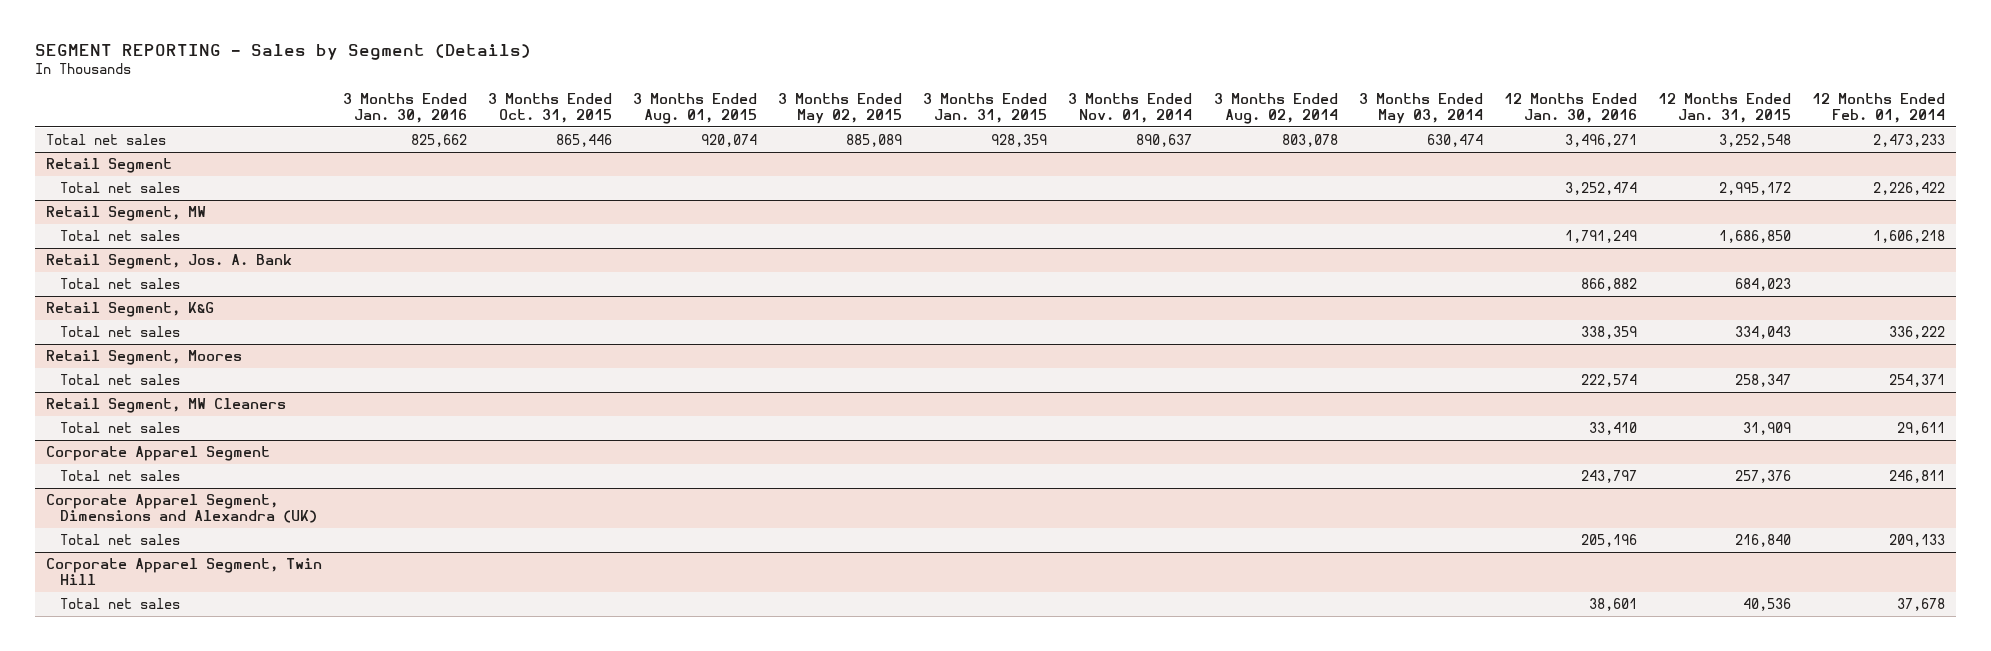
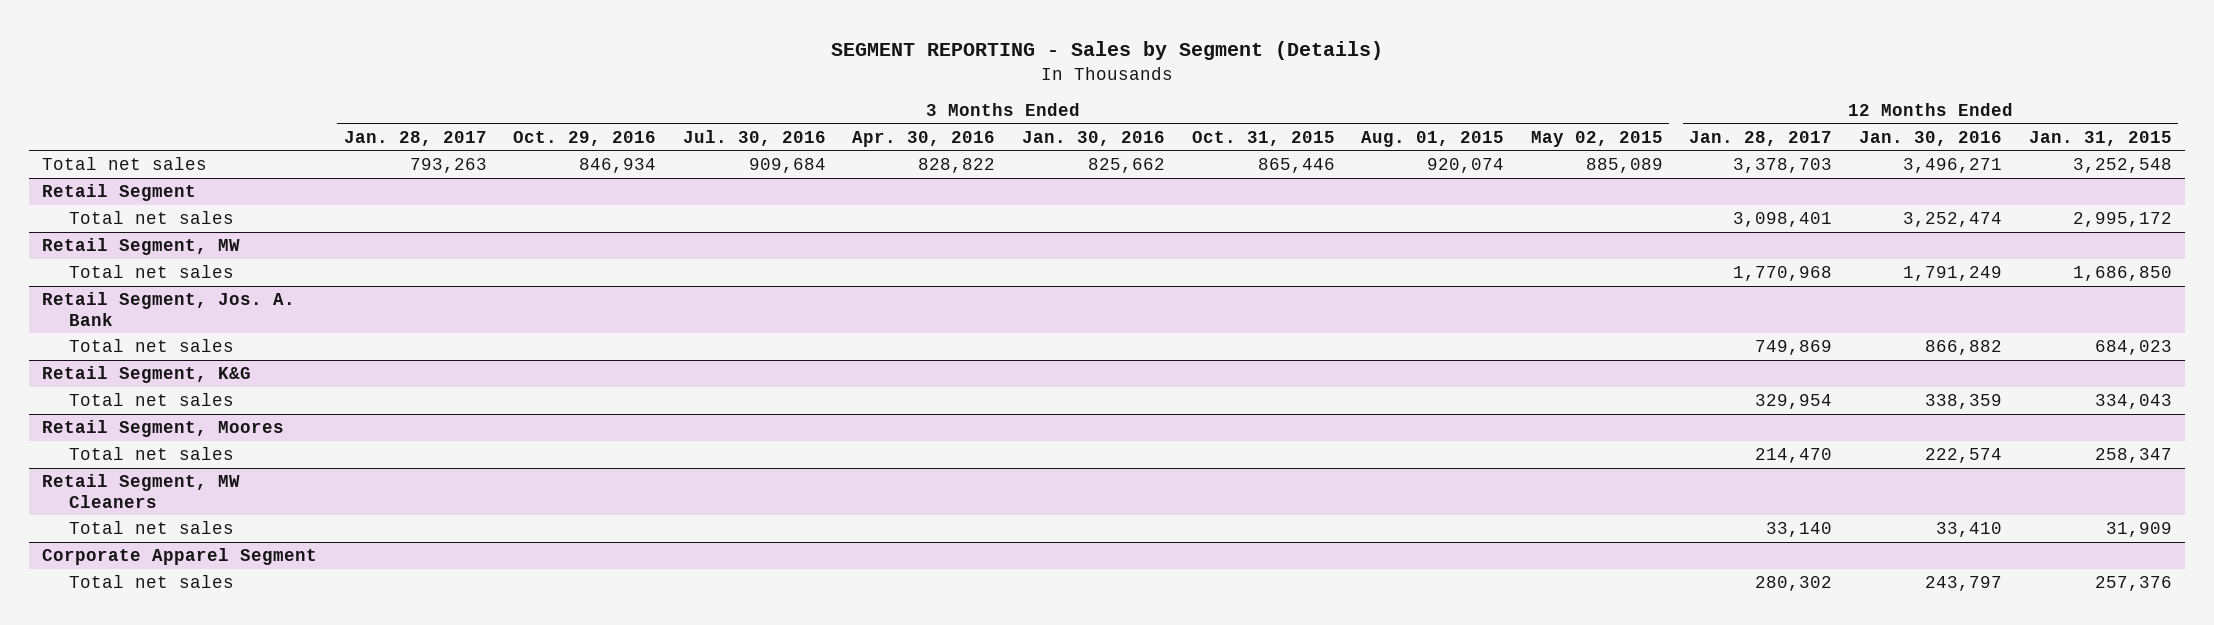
[923,93,1048,123] 3 Months Ended Jan. 31, 2015 -> none
[1068,93,1193,123] 3 Months Ended Nov. 01, 2014 -> none
[1213,93,1338,124] 3 Months Ended Aug. 02, 2014 -> none
[1358,93,1483,124] 3 Months Ended May 03, 2014 -> none
[1812,93,1946,123] 12 Months Ended Feb. 01, 2014 -> none
none -> [343,130,487,146] Jan. 28, 2017
none -> [513,130,657,146] Oct. 29, 2016
none -> [682,129,826,146] Jul. 30, 2016
none -> [852,130,996,147] Apr. 30, 2016
none -> [1689,130,1833,146] Jan. 28, 2017
[45,494,317,523] Corporate Apparel Segment, Dimensions and Alexandra (UK) -> none
[59,534,180,546] Total net sales -> none
[45,558,322,585] Corporate Apparel Segment, Twin Hill -> none
[59,598,180,610] Total net sales -> none

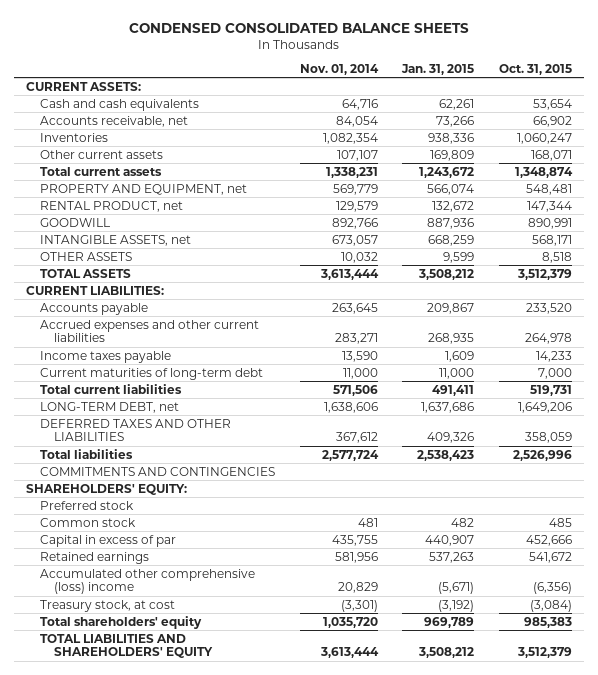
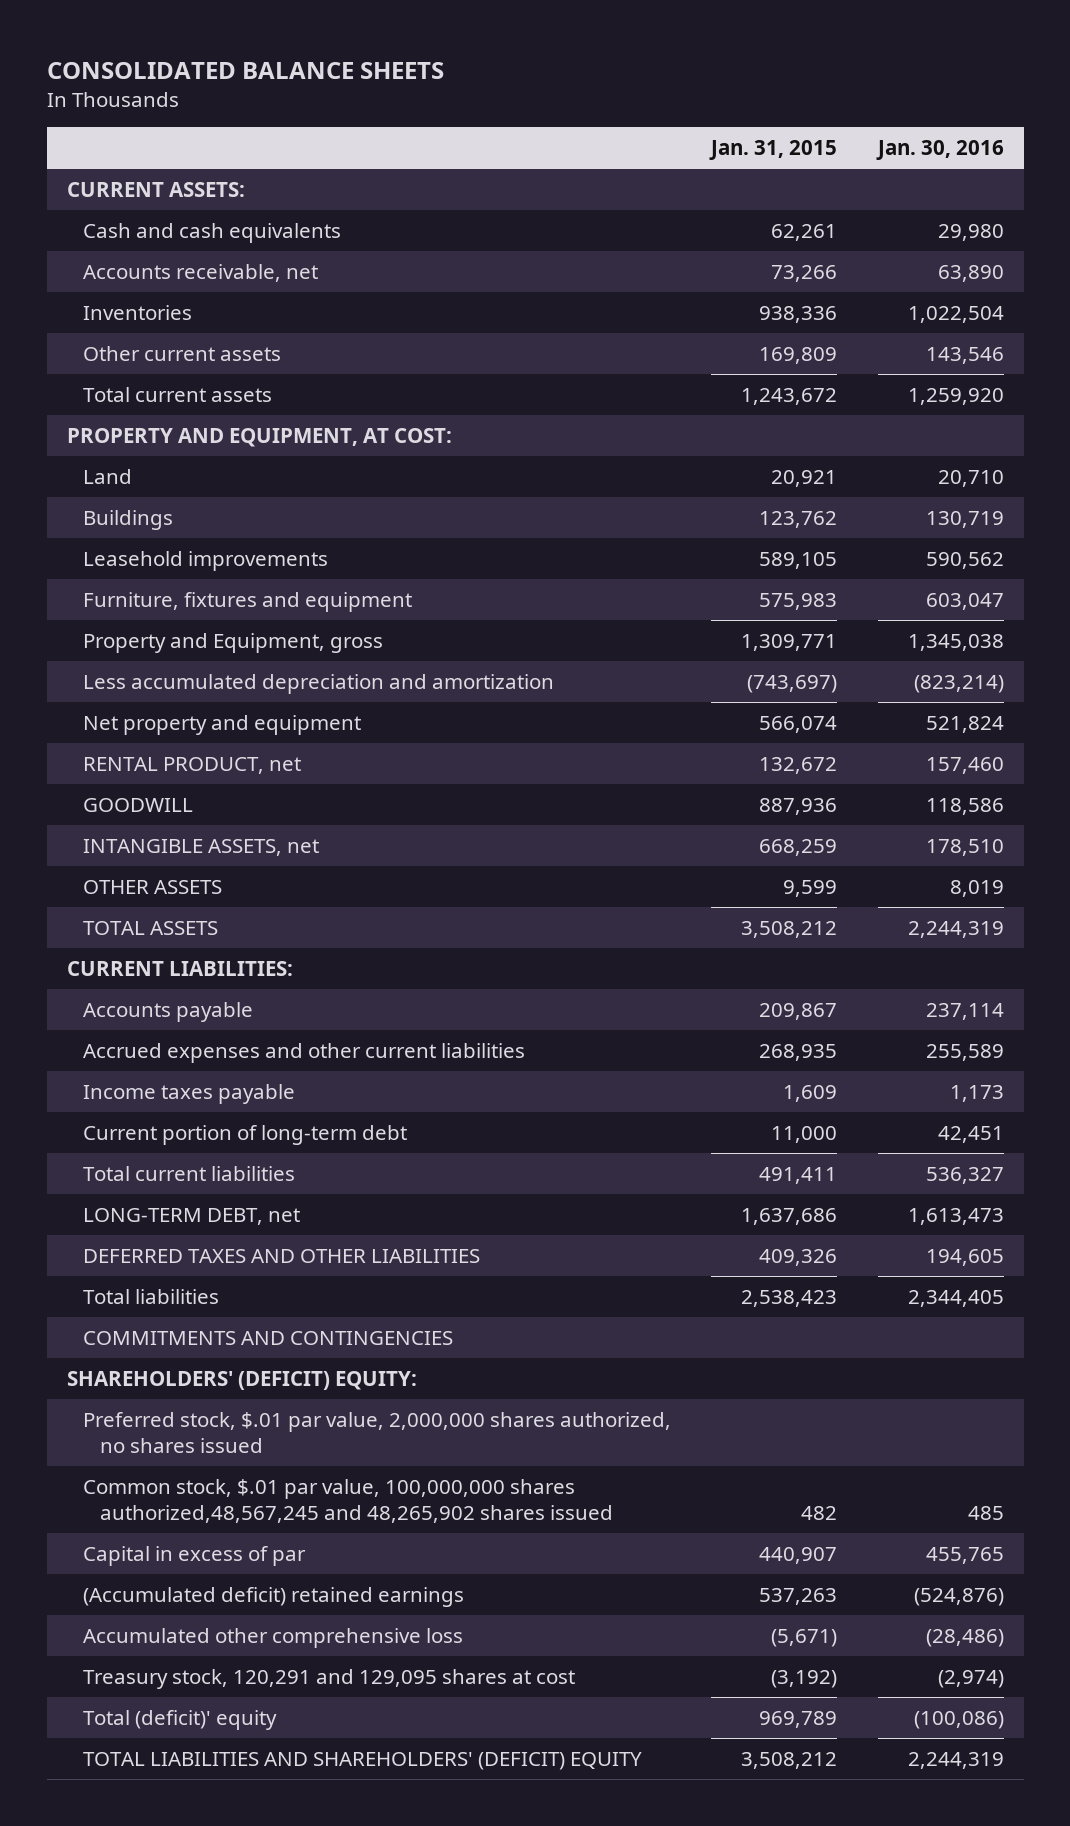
[129,22,470,33] CONDENSED CONSOLIDATED BALANCE SHEETS -> [46,61,444,79] CONSOLIDATED BALANCE SHEETS
[299,64,379,76] Nov. 01, 2014 -> none
[498,64,572,76] Oct. 31, 2015 -> none
none -> [875,140,1004,161] Jan. 30, 2016
none -> [66,427,452,447] PROPERTY AND EQUIPMENT, AT COST:
none -> [83,468,133,484] Land
none -> [83,509,174,530] Buildings
none -> [83,550,329,571] Leasehold improvements
none -> [83,591,413,612] Furniture, fixtures and equipment
none -> [83,632,384,653] Property and Equipment, gross
none -> [83,673,555,694] Less accumulated depreciation and amortization
[40,183,248,195] PROPERTY AND EQUIPMENT, net -> [83,714,362,735] Net property and equipment
[40,367,264,380] Current maturities of long-term debt -> [83,1124,408,1145] Current portion of long-term debt
[26,483,188,495] SHAREHOLDERS' EQUITY: -> [66,1370,417,1390] SHAREHOLDERS' (DEFICIT) EQUITY:
[40,500,135,510] Preferred stock -> [83,1411,672,1453] Preferred stock, $.01 par value, 2,000,000 shares authorized, no shares issued
[40,517,137,527] Common stock -> [83,1478,613,1523] Common stock, $.01 par value, 100,000,000 shares authorized,48,567,245 and 48,265,902 shares issued
[40,551,150,564] Retained earnings -> [83,1586,465,1607] (Accumulated deficit) retained earnings
[40,568,256,595] Accumulated other comprehensive (loss) income -> [83,1627,464,1648] Accumulated other comprehensive loss
[40,599,176,612] Treasury stock, at cost -> [83,1668,576,1689] Treasury stock, 120,291 and 129,095 shares at cost
[40,615,203,629] Total shareholders' equity -> [83,1709,278,1730] Total (deficit)' equity
[40,633,213,659] TOTAL LIABILITIES AND SHAREHOLDERS' EQUITY -> [83,1751,643,1770] TOTAL LIABILITIES AND SHAREHOLDERS' (DEFICIT) EQUITY

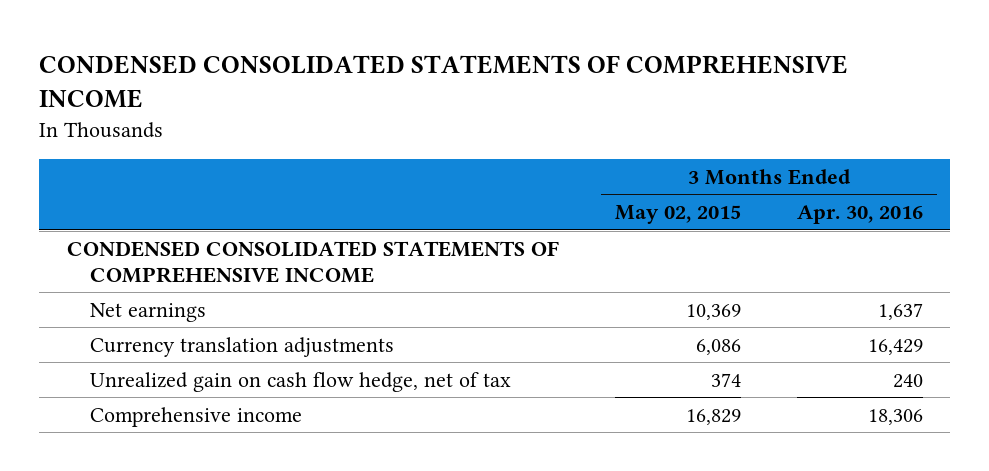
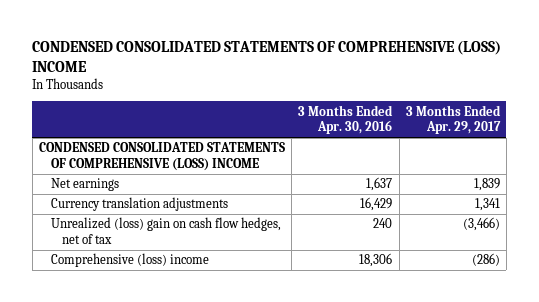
[38,55,848,109] CONDENSED CONSOLIDATED STATEMENTS OF COMPREHENSIVE INCOME -> [32,41,502,72] CONDENSED CONSOLIDATED STATEMENTS OF COMPREHENSIVE (LOSS) INCOME
[614,205,741,225] May 02, 2015 -> none
none -> [405,104,501,135] 3 Months Ended Apr. 29, 2017
[66,240,559,284] CONDENSED CONSOLIDATED STATEMENTS OF COMPREHENSIVE INCOME -> [39,142,286,171] CONDENSED CONSOLIDATED STATEMENTS OF COMPREHENSIVE (LOSS) INCOME
[89,371,511,392] Unrealized gain on cash flow hedge, net of tax -> [50,217,281,244] Unrealized (loss) gain on cash flow hedges, net of tax
[89,406,302,427] Comprehensive income -> [50,253,209,268] Comprehensive (loss) income

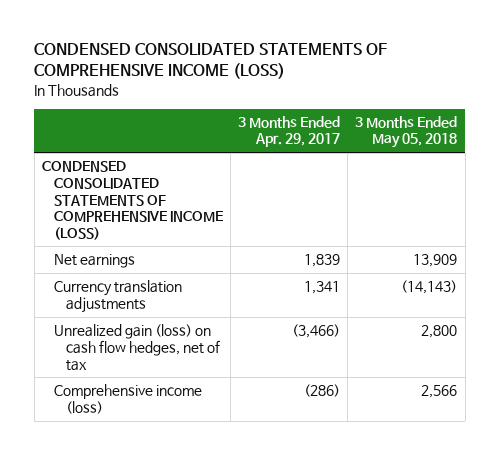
[32,41,502,72] CONDENSED CONSOLIDATED STATEMENTS OF COMPREHENSIVE (LOSS) INCOME -> [34,43,388,80] CONDENSED CONSOLIDATED STATEMENTS OF COMPREHENSIVE INCOME (LOSS)
[298,104,394,135] 3 Months Ended Apr. 30, 2016 -> none
none -> [355,115,458,149] 3 Months Ended May 05, 2018
[39,142,286,171] CONDENSED CONSOLIDATED STATEMENTS OF COMPREHENSIVE (LOSS) INCOME -> [41,161,223,240] CONDENSED CONSOLIDATED STATEMENTS OF COMPREHENSIVE INCOME (LOSS)
[50,217,281,244] Unrealized (loss) gain on cash flow hedges, net of tax -> [53,324,221,371] Unrealized gain (loss) on cash flow hedges, net of tax
[50,253,209,268] Comprehensive (loss) income -> [53,384,202,414] Comprehensive income (loss)

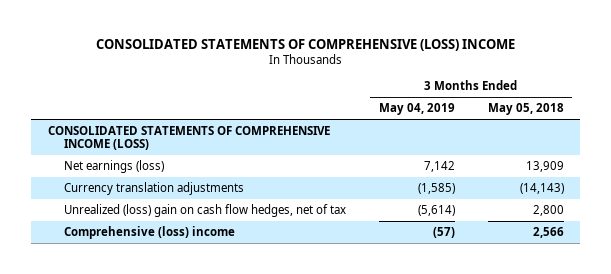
[34,43,388,80] CONDENSED CONSOLIDATED STATEMENTS OF COMPREHENSIVE INCOME (LOSS) -> [95,38,515,51] CONSOLIDATED STATEMENTS OF COMPREHENSIVE (LOSS) INCOME
[238,115,341,148] 3 Months Ended Apr. 29, 2017 -> none
none -> [378,103,455,116] May 04, 2019
[41,161,223,240] CONDENSED CONSOLIDATED STATEMENTS OF COMPREHENSIVE INCOME (LOSS) -> [47,126,330,151] CONSOLIDATED STATEMENTS OF COMPREHENSIVE INCOME (LOSS)
[53,254,135,269] Net earnings -> [63,160,164,174] Net earnings (loss)
[53,324,221,371] Unrealized gain (loss) on cash flow hedges, net of tax -> [63,204,346,218] Unrealized (loss) gain on cash flow hedges, net of tax
[53,384,202,414] Comprehensive income (loss) -> [63,226,235,240] Comprehensive (loss) income

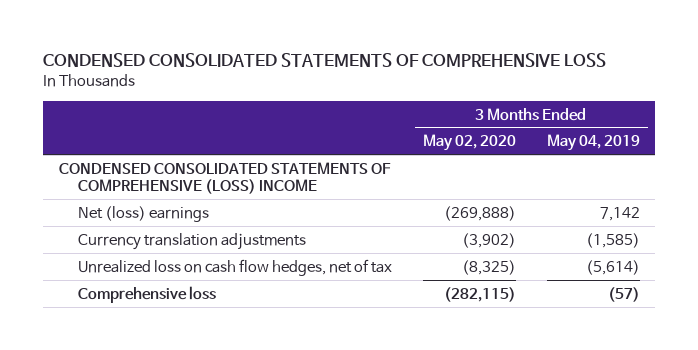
[95,38,515,51] CONSOLIDATED STATEMENTS OF COMPREHENSIVE (LOSS) INCOME -> [43,53,607,68] CONDENSED CONSOLIDATED STATEMENTS OF COMPREHENSIVE LOSS
[487,103,564,116] May 05, 2018 -> none
none -> [422,134,516,152] May 02, 2020
[47,126,330,151] CONSOLIDATED STATEMENTS OF COMPREHENSIVE INCOME (LOSS) -> [58,161,391,195] CONDENSED CONSOLIDATED STATEMENTS OF COMPREHENSIVE (LOSS) INCOME
[63,160,164,174] Net earnings (loss) -> [77,205,209,222] Net (loss) earnings
[63,204,346,218] Unrealized (loss) gain on cash flow hedges, net of tax -> [77,258,392,276] Unrealized loss on cash flow hedges, net of tax
[63,226,235,240] Comprehensive (loss) income -> [77,285,216,303] Comprehensive loss

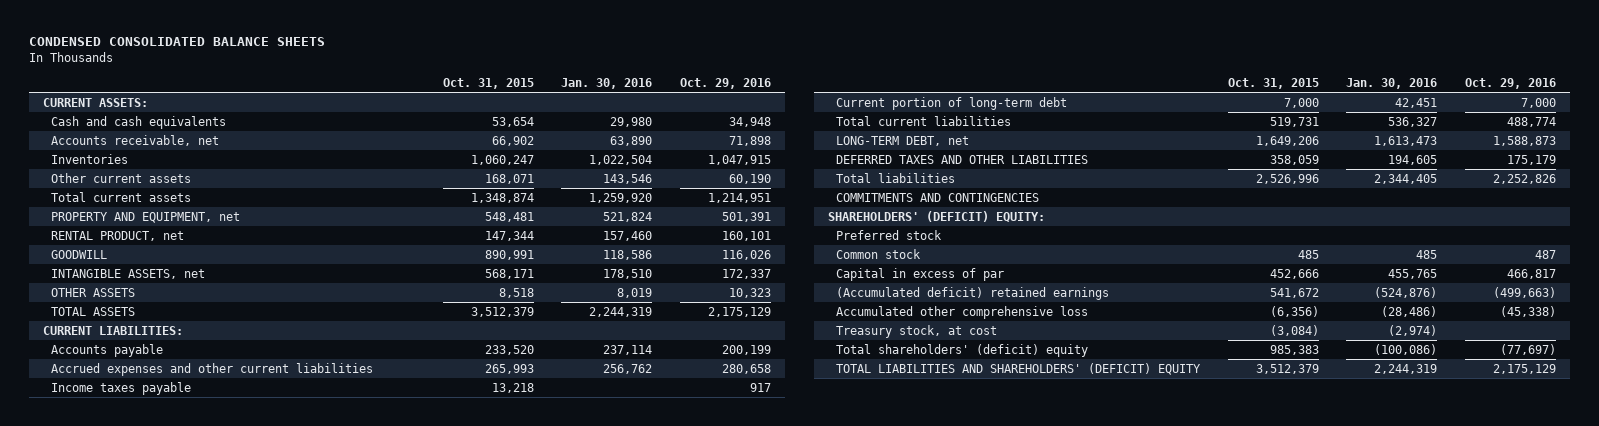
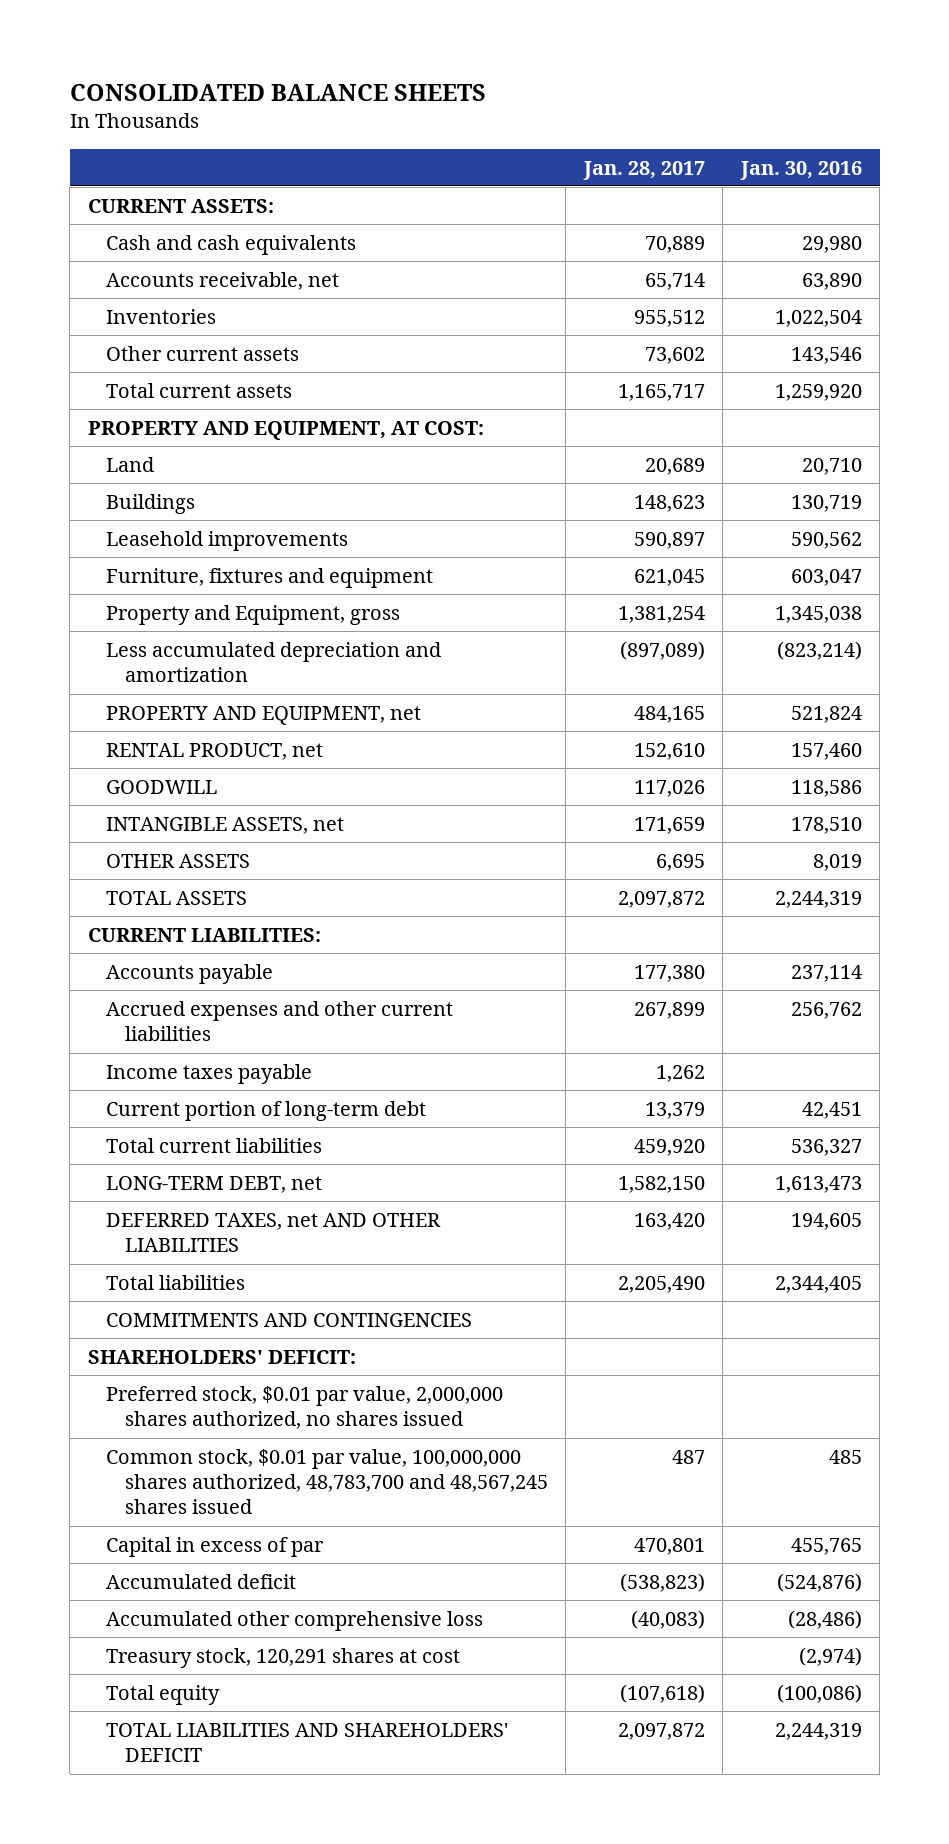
[28,37,325,47] CONDENSED CONSOLIDATED BALANCE SHEETS -> [69,84,486,102] CONSOLIDATED BALANCE SHEETS
[442,77,534,89] Oct. 31, 2015 -> none
[680,77,772,89] Oct. 29, 2016 -> none
none -> [582,160,705,180] Jan. 28, 2017
none -> [87,420,484,440] PROPERTY AND EQUIPMENT, AT COST:
none -> [106,456,155,472] Land
none -> [106,493,196,514] Buildings
none -> [106,530,349,551] Leasehold improvements
none -> [106,567,434,588] Furniture, fixtures and equipment
none -> [106,604,401,625] Property and Equipment, gross
none -> [106,641,442,683] Less accumulated depreciation and amortization
[835,154,1088,164] DEFERRED TAXES AND OTHER LIABILITIES -> [106,1212,442,1253] DEFERRED TAXES, net AND OTHER LIABILITIES
[827,210,1045,222] SHAREHOLDERS' (DEFICIT) EQUITY: -> [87,1349,356,1364] SHAREHOLDERS' DEFICIT:
[835,229,942,240] Preferred stock -> [106,1385,504,1430] Preferred stock, $0.01 par value, 2,000,000 shares authorized, no shares issued
[835,248,921,259] Common stock -> [106,1448,548,1515] Common stock, $0.01 par value, 100,000,000 shares authorized, 48,783,700 and 48,567,245 shares issued
[835,286,1109,300] (Accumulated deficit) retained earnings -> [106,1573,297,1589] Accumulated deficit
[835,324,997,338] Treasury stock, at cost -> [106,1647,461,1668] Treasury stock, 120,291 shares at cost
[835,343,1088,357] Total shareholders' (deficit) equity -> [106,1684,221,1705] Total equity
[835,362,1201,375] TOTAL LIABILITIES AND SHAREHOLDERS' (DEFICIT) EQUITY -> [106,1722,509,1763] TOTAL LIABILITIES AND SHAREHOLDERS' DEFICIT

